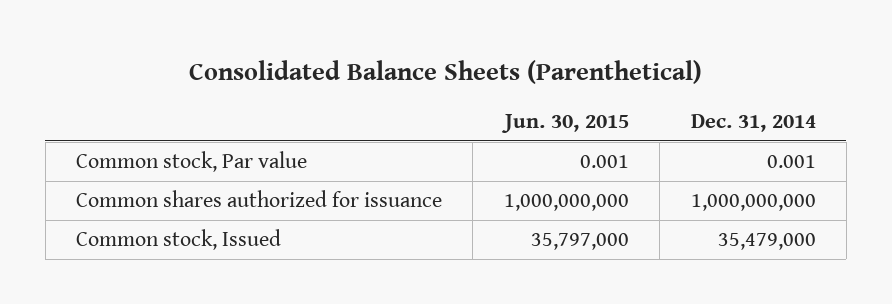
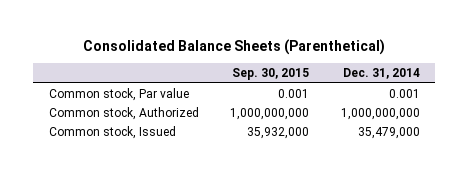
[500,114,629,134] Jun. 30, 2015 -> none
none -> [232,68,310,81] Sep. 30, 2015
[75,190,442,208] Common shares authorized for issuance -> [48,106,199,120] Common stock, Authorized

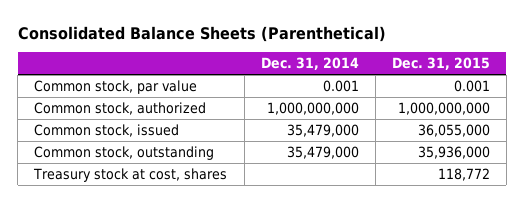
[232,68,310,81] Sep. 30, 2015 -> none
none -> [391,56,490,70] Dec. 31, 2015
[48,87,189,101] Common stock, Par value -> [34,79,198,94] Common stock, par value
[48,106,199,120] Common stock, Authorized -> [34,101,207,115] Common stock, authorized
[48,125,176,139] Common stock, Issued -> [34,123,180,137] Common stock, issued
none -> [34,145,215,160] Common stock, outstanding
none -> [33,167,228,182] Treasury stock at cost, shares

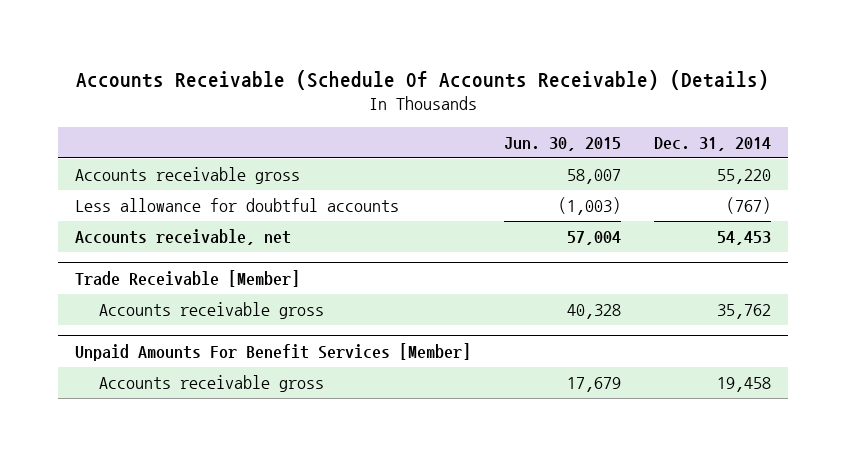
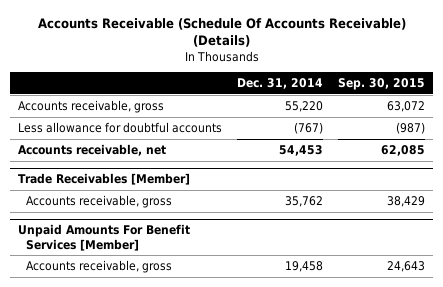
[504,137,622,152] Jun. 30, 2015 -> none
none -> [338,77,426,90] Sep. 30, 2015
[74,167,300,185] Accounts receivable gross -> [17,99,164,113] Accounts receivable, gross
[74,269,300,287] Trade Receivable [Member] -> [17,173,190,186] Trade Receivables [Member]
[98,302,324,320] Accounts receivable gross -> [26,194,173,208] Accounts receivable, gross
[98,375,324,393] Accounts receivable gross -> [26,259,173,273] Accounts receivable, gross

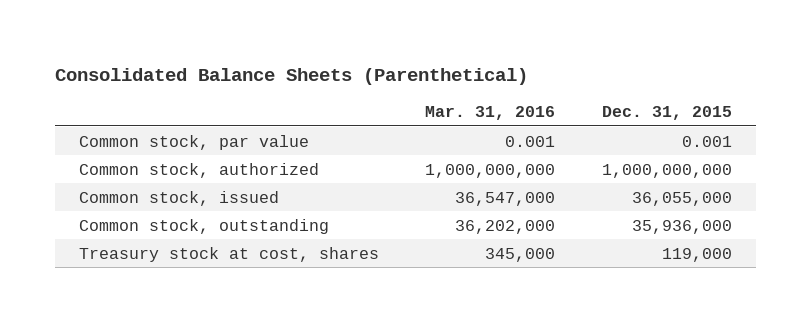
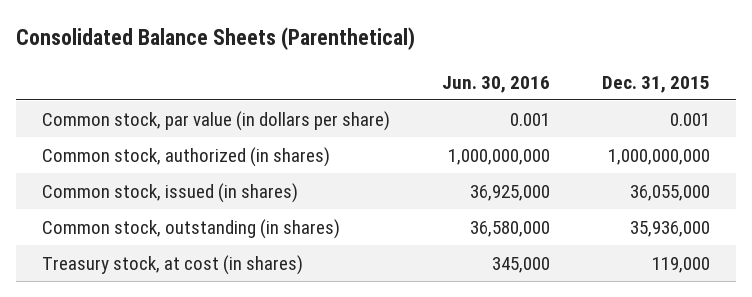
[425,105,556,120] Mar. 31, 2016 -> none
none -> [442,75,551,93] Jun. 30, 2016
[78,134,309,150] Common stock, par value -> [41,110,390,131] Common stock, par value (in dollars per share)
[78,162,319,178] Common stock, authorized -> [41,146,330,167] Common stock, authorized (in shares)
[78,190,279,206] Common stock, issued -> [41,182,298,203] Common stock, issued (in shares)
[78,218,329,234] Common stock, outstanding -> [41,218,340,239] Common stock, outstanding (in shares)
[78,246,379,262] Treasury stock at cost, shares -> [41,254,303,275] Treasury stock, at cost (in shares)

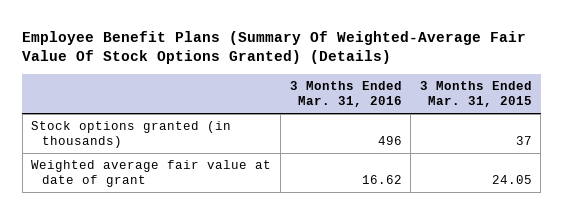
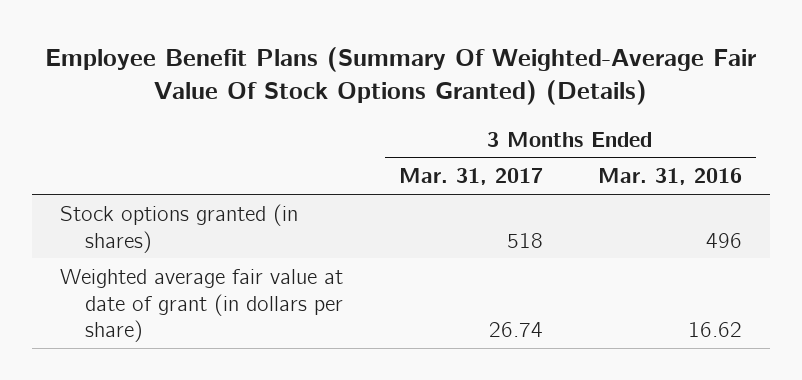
[419,81,532,107] 3 Months Ended Mar. 31, 2015 -> none
none -> [398,168,543,186] Mar. 31, 2017
[31,121,232,148] Stock options granted (in thousands) -> [59,203,298,253] Stock options granted (in shares)
[31,160,272,187] Weighted average fair value at date of grant -> [59,268,343,343] Weighted average fair value at date of grant (in dollars per share)

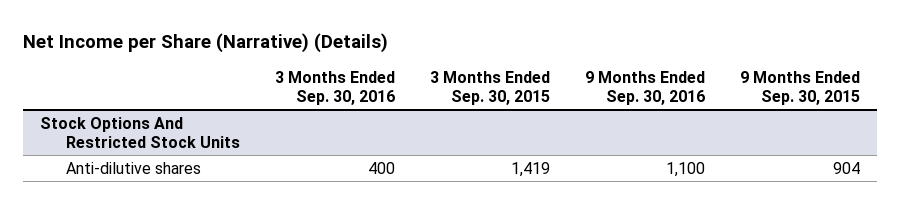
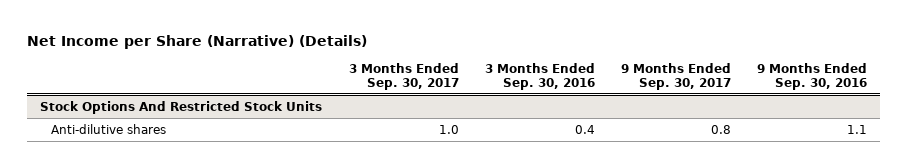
[429,70,550,105] 3 Months Ended Sep. 30, 2015 -> none
[739,70,860,105] 9 Months Ended Sep. 30, 2015 -> none
none -> [348,63,459,90] 3 Months Ended Sep. 30, 2017
none -> [620,63,731,90] 9 Months Ended Sep. 30, 2017
[367,161,395,174] 400 -> [574,124,595,134] 0.4
[665,161,705,177] 1,100 -> [847,124,868,134] 1.1

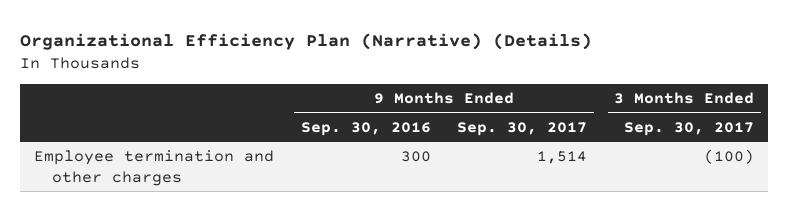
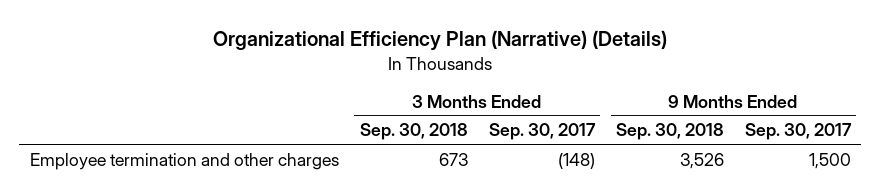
[300,121,431,136] Sep. 30, 2016 -> none
none -> [359,123,468,141] Sep. 30, 2018
none -> [615,123,724,141] Sep. 30, 2018
[537,151,588,165] 1,514 -> [808,152,851,169] 1,500
[704,149,755,165] (100) -> [557,152,595,169] (148)

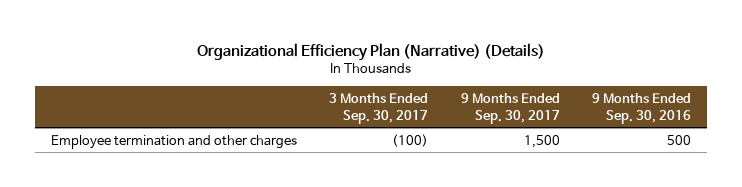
[359,123,468,141] Sep. 30, 2018 -> none
[615,123,724,141] Sep. 30, 2018 -> none
none -> [591,93,691,124] 9 Months Ended Sep. 30, 2016
[557,152,595,169] (148) -> [392,133,429,147] (100)

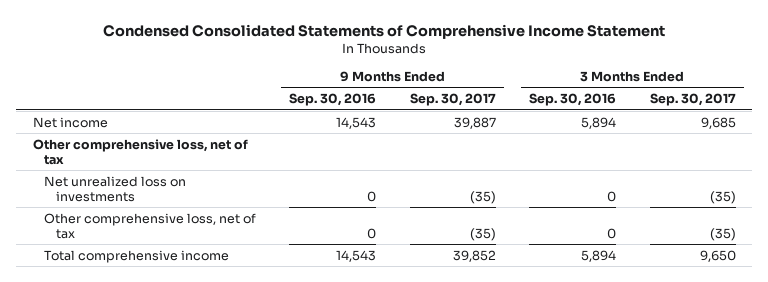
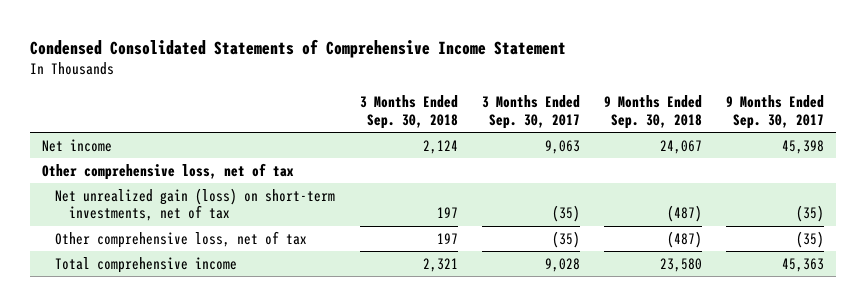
[289,93,377,107] Sep. 30, 2016 -> none
[529,93,617,107] Sep. 30, 2016 -> none
none -> [359,95,458,129] 3 Months Ended Sep. 30, 2018
none -> [603,95,702,129] 9 Months Ended Sep. 30, 2018
[453,116,496,129] 39,887 -> [782,139,825,154] 45,398
[700,116,736,129] 9,685 -> [544,139,580,154] 9,063
[44,175,187,203] Net unrealized loss on investments -> [55,187,336,222] Net unrealized gain (loss) on short-term investments, net of tax
[452,249,496,262] 39,852 -> [782,257,825,272] 45,363
[699,249,736,262] 9,650 -> [544,257,580,272] 9,028

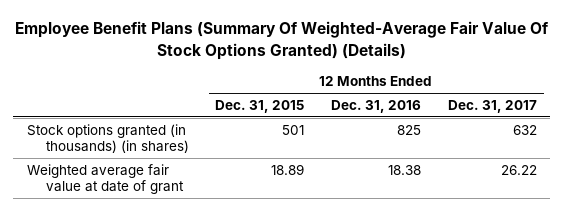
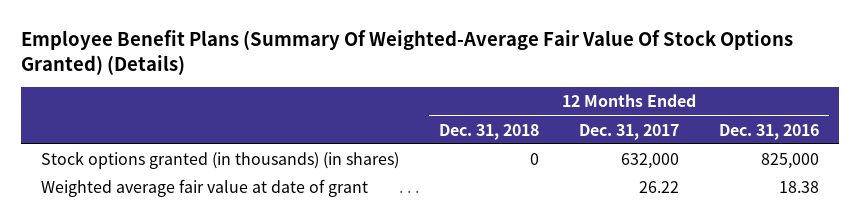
[215,100,305,114] Dec. 31, 2015 -> none
none -> [438,123,539,140] Dec. 31, 2018
[397,124,422,135] 825 -> [760,153,819,170] 825,000
[512,124,537,135] 632 -> [620,153,679,170] 632,000

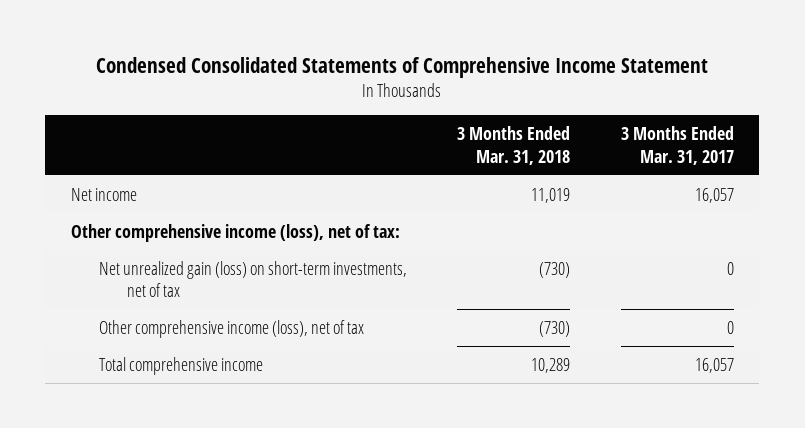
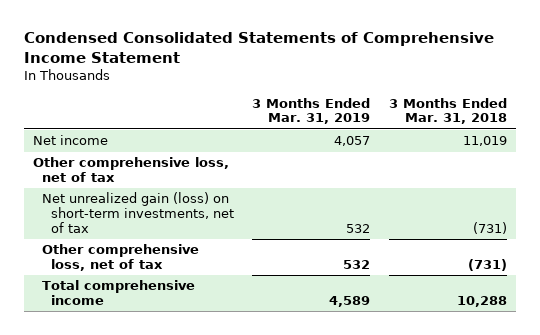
[621,125,735,165] 3 Months Ended Mar. 31, 2017 -> none
none -> [252,97,371,125] 3 Months Ended Mar. 31, 2019
[70,223,400,242] Other comprehensive income (loss), net of tax: -> [32,157,229,182] Other comprehensive loss, net of tax
[539,261,571,278] (730) -> [472,221,507,234] (731)
[98,319,364,338] Other comprehensive income (loss), net of tax -> [41,244,199,271] Other comprehensive loss, net of tax
[539,320,571,337] (730) -> [467,258,507,271] (731)
[531,357,571,373] 10,289 -> [456,295,507,307] 10,288

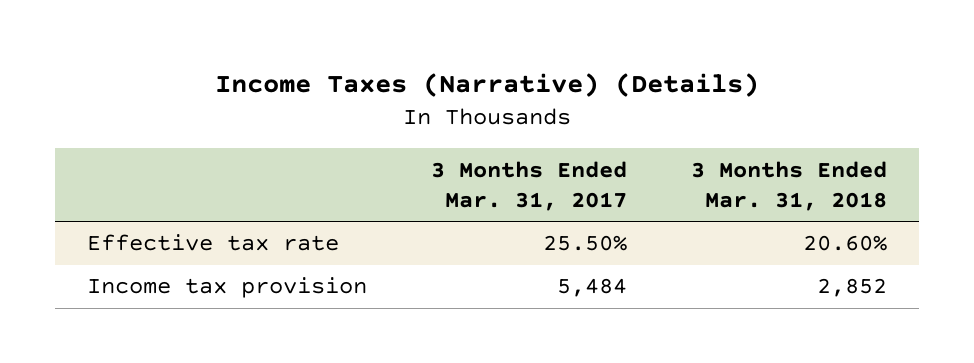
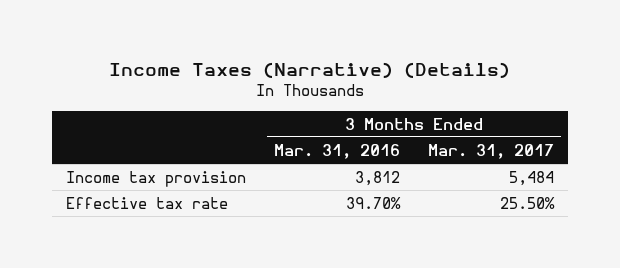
[690,160,887,212] 3 Months Ended Mar. 31, 2018 -> none
none -> [274,143,401,159] Mar. 31, 2016
[87,234,340,252] Effective tax rate -> [66,196,229,209] Effective tax rate

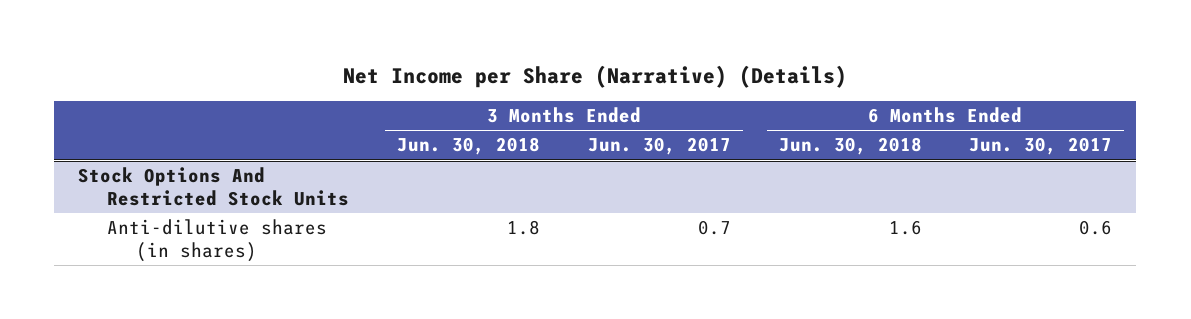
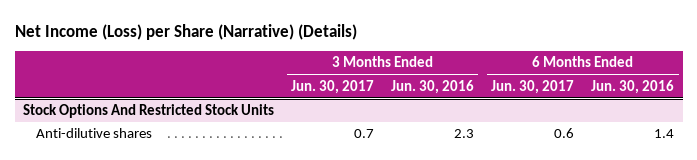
[343,64,848,88] Net Income per Share (Narrative) (Details) -> [14,23,357,40] Net Income (Loss) per Share (Narrative) (Details)
[396,137,540,156] Jun. 30, 2018 -> none
[778,137,922,156] Jun. 30, 2018 -> none
none -> [391,79,475,94] Jun. 30, 2016
none -> [591,79,675,94] Jun. 30, 2016
[106,219,327,262] Anti-dilutive shares (in shares) -> [35,128,152,139] Anti-dilutive shares

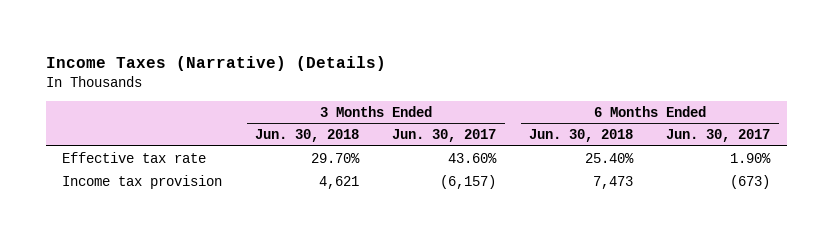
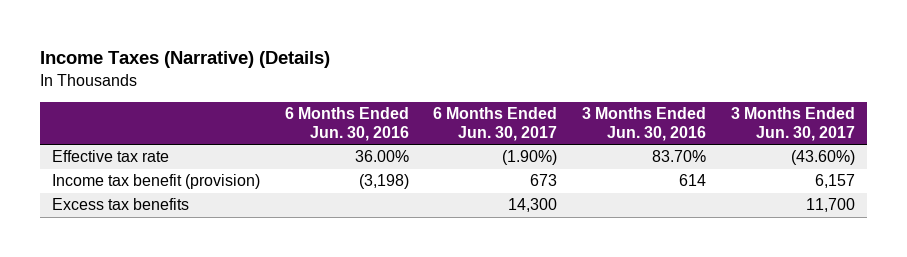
[255,129,360,143] Jun. 30, 2018 -> none
[529,129,634,143] Jun. 30, 2018 -> none
none -> [284,107,409,141] 6 Months Ended Jun. 30, 2016
none -> [582,107,707,141] 3 Months Ended Jun. 30, 2016
[448,152,498,163] 43.60% -> [790,150,855,166] (43.60%)
[730,152,772,163] 1.90% -> [502,150,558,166] (1.90%)
[62,174,223,189] Income tax provision -> [52,174,261,190] Income tax benefit (provision)
[440,174,497,189] (6,157) -> [814,174,855,189] 6,157
[730,174,771,189] (673) -> [530,174,558,187] 673
none -> [52,198,190,211] Excess tax benefits

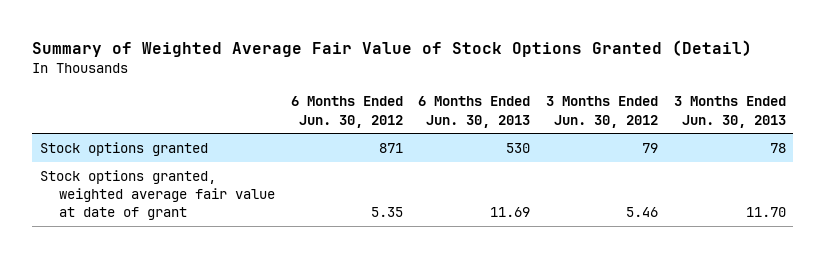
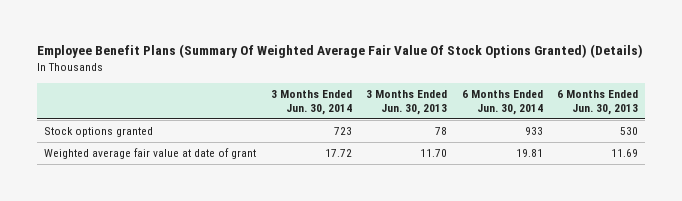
[32,40,753,58] Summary of Weighted Average Fair Value of Stock Options Granted (Detail) -> [37,44,644,59] Employee Benefit Plans (Summary Of Weighted Average Fair Value Of Stock Options Granted) (Details)
[290,96,403,128] 6 Months Ended Jun. 30, 2012 -> none
[545,96,658,128] 3 Months Ended Jun. 30, 2012 -> none
none -> [270,89,352,115] 3 Months Ended Jun. 30, 2014
none -> [461,89,543,115] 6 Months Ended Jun. 30, 2014
[40,170,276,221] Stock options granted, weighted average fair value at date of grant -> [44,148,257,160] Weighted average fair value at date of grant

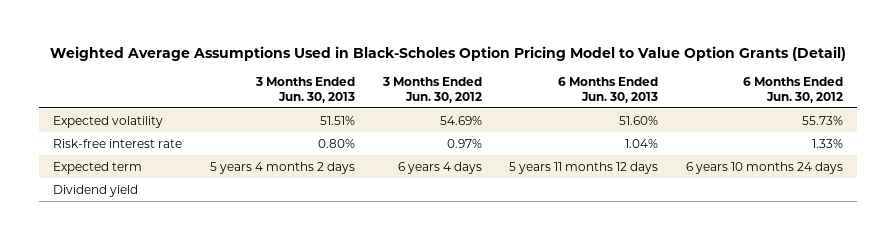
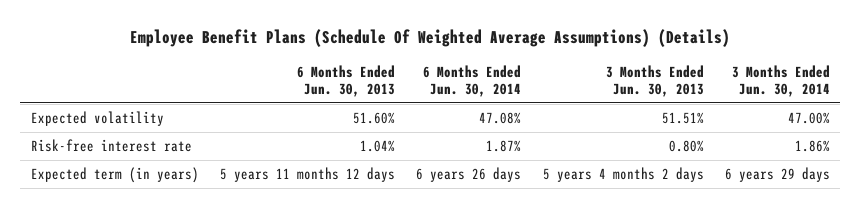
[50,46,847,62] Weighted Average Assumptions Used in Black-Scholes Option Pricing Model to Value Option Grants (Detail) -> [130,28,731,47] Employee Benefit Plans (Schedule Of Weighted Average Assumptions) (Details)
[381,77,482,103] 3 Months Ended Jun. 30, 2012 -> none
[743,77,844,103] 6 Months Ended Jun. 30, 2012 -> none
none -> [423,64,522,97] 6 Months Ended Jun. 30, 2014
none -> [731,64,830,97] 3 Months Ended Jun. 30, 2014
[53,184,139,197] Dividend yield -> none
[53,161,143,174] Expected term -> [30,167,199,184] Expected term (in years)

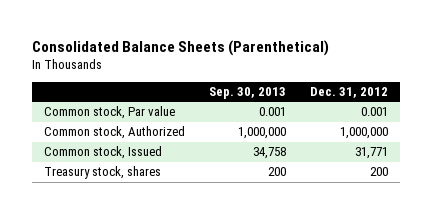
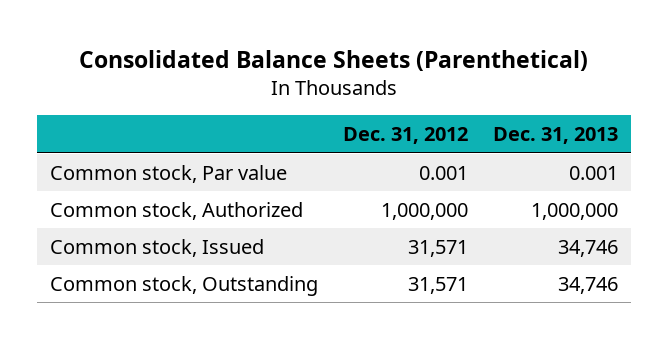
[208,87,286,100] Sep. 30, 2013 -> none
none -> [493,127,619,145] Dec. 31, 2013
[43,166,161,180] Treasury stock, shares -> none
[355,147,389,160] 31,771 -> [407,239,468,257] 31,571
none -> [49,275,318,296] Common stock, Outstanding

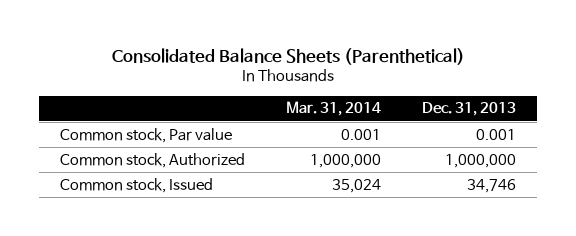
[342,127,468,145] Dec. 31, 2012 -> none
none -> [285,101,381,117] Mar. 31, 2014
[49,275,318,296] Common stock, Outstanding -> none

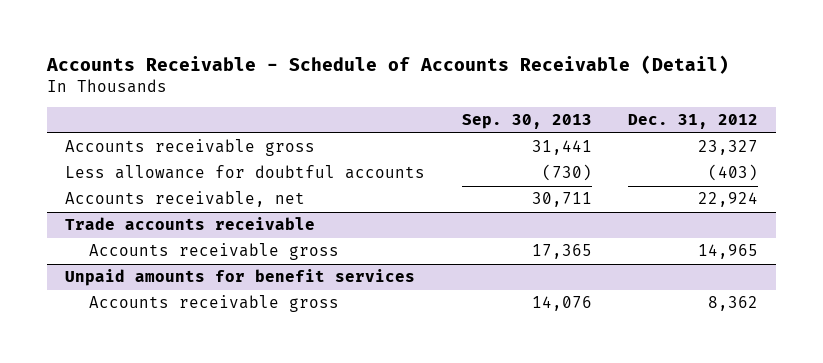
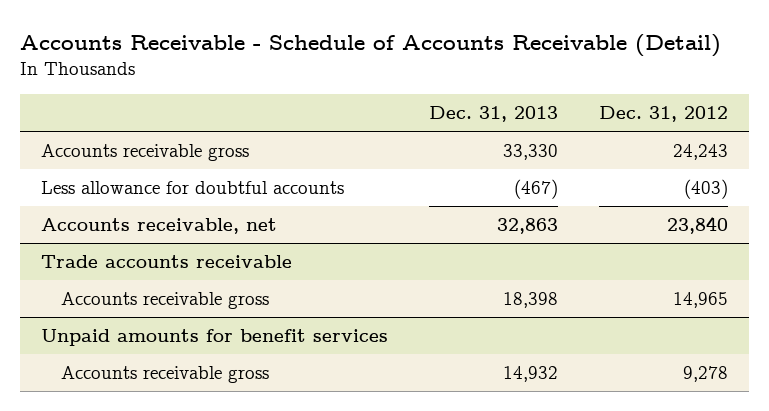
[461,114,592,130] Sep. 30, 2013 -> none
none -> [428,106,558,123] Dec. 31, 2013
[697,140,758,156] 23,327 -> [673,143,729,160] 24,243
[697,192,758,208] 22,924 -> [667,215,729,234] 23,840
[707,296,758,312] 8,362 -> [683,365,729,382] 9,278

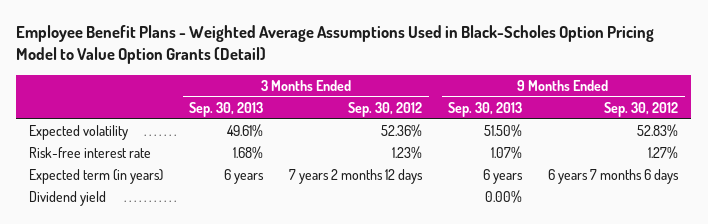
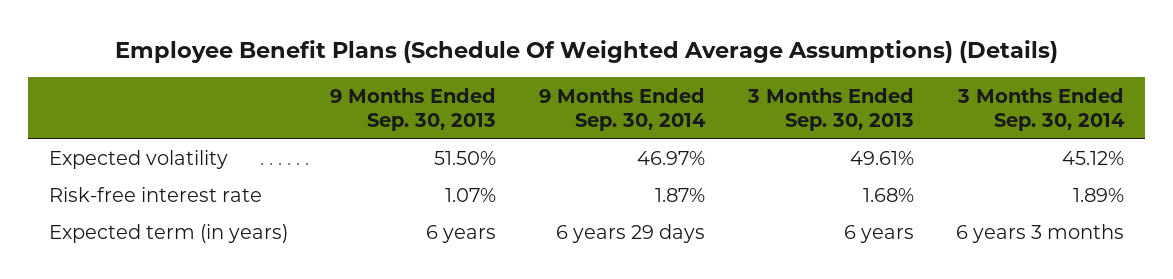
[16,25,655,65] Employee Benefit Plans - Weighted Average Assumptions Used in Black-Scholes Option Pricing Model to Value Option Grants (Detail) -> [114,39,1058,63] Employee Benefit Plans (Schedule Of Weighted Average Assumptions) (Details)
[348,101,423,117] Sep. 30, 2012 -> none
[604,101,679,117] Sep. 30, 2012 -> none
none -> [539,87,707,131] 9 Months Ended Sep. 30, 2014
none -> [957,87,1126,131] 3 Months Ended Sep. 30, 2014
[29,191,107,207] Dividend yield -> none

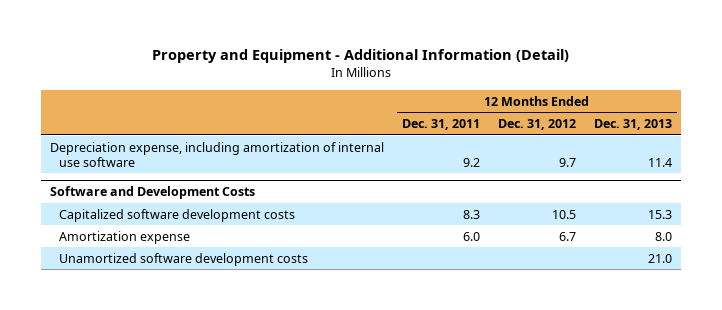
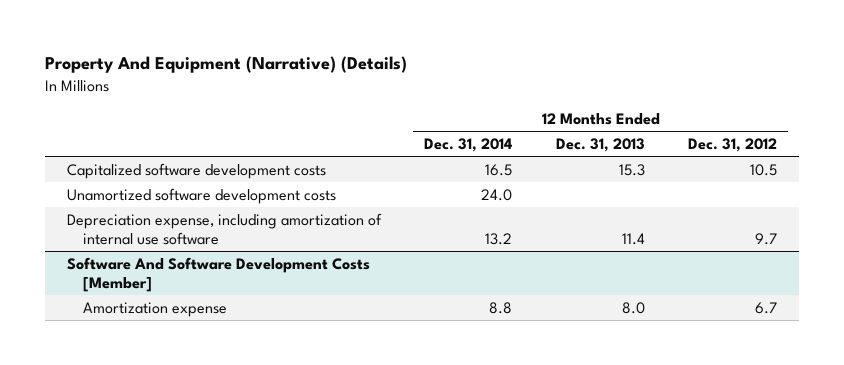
[152,49,570,64] Property and Equipment - Additional Information (Detail) -> [44,56,407,74] Property And Equipment (Narrative) (Details)
[401,119,480,131] Dec. 31, 2011 -> none
none -> [424,137,513,152] Dec. 31, 2014
[49,186,255,200] Software and Development Costs -> none
none -> [66,187,336,204] Unamortized software development costs
[49,141,384,167] Depreciation expense, including amortization of internal use software -> [66,212,382,245] Depreciation expense, including amortization of internal use software
none -> [66,256,370,292] Software And Software Development Costs [Member]
[59,252,309,266] Unamortized software development costs -> none

